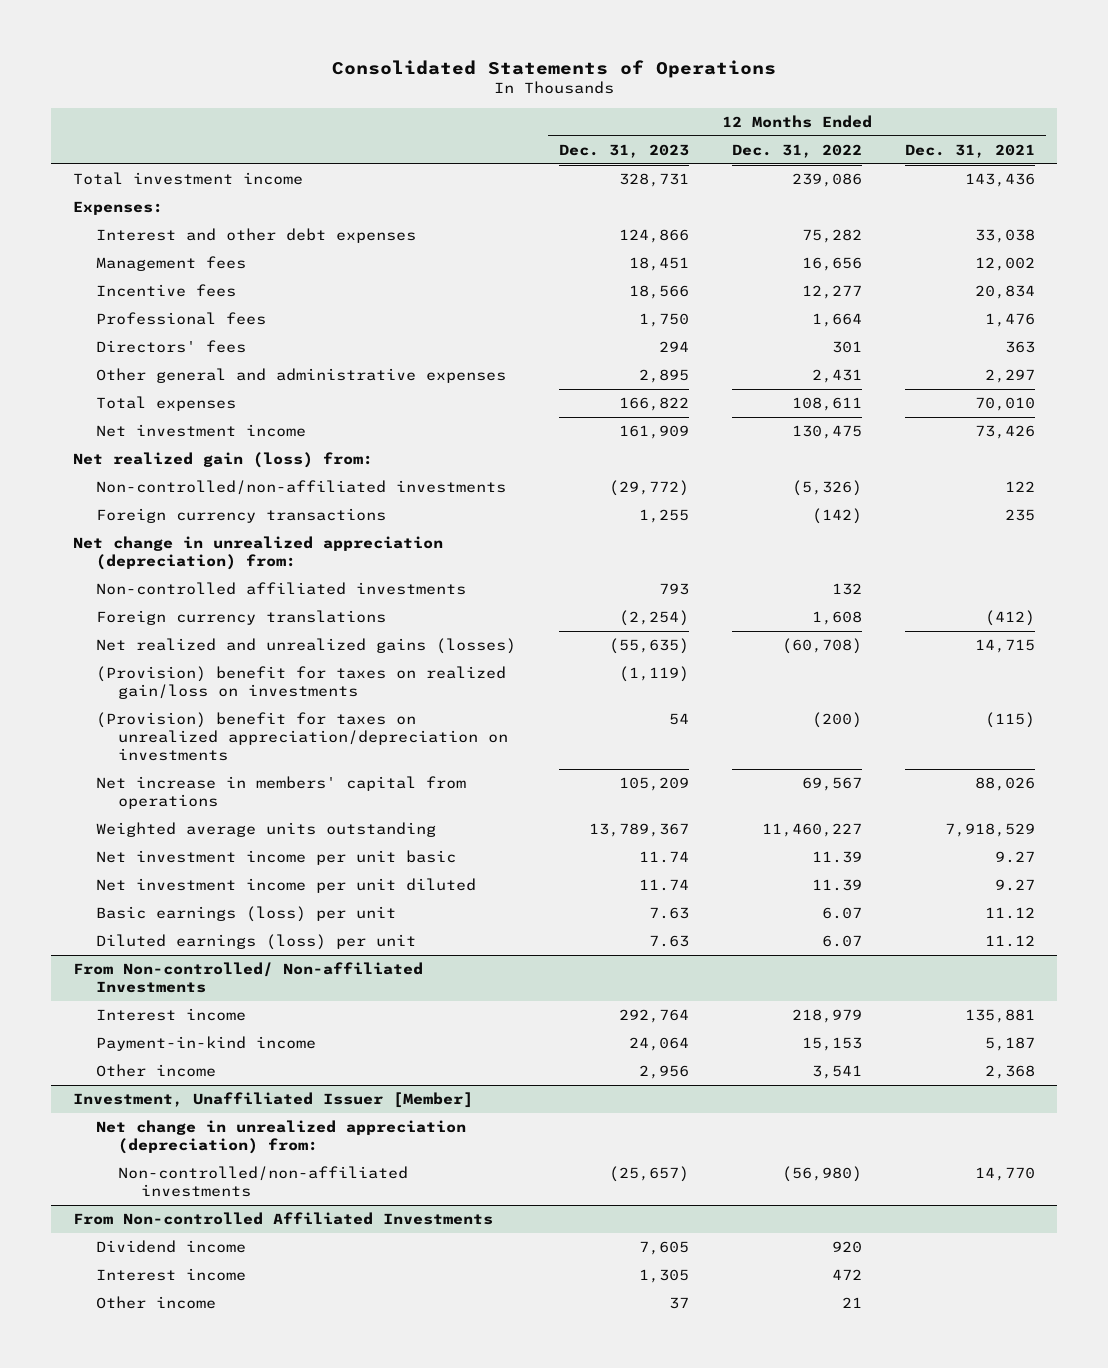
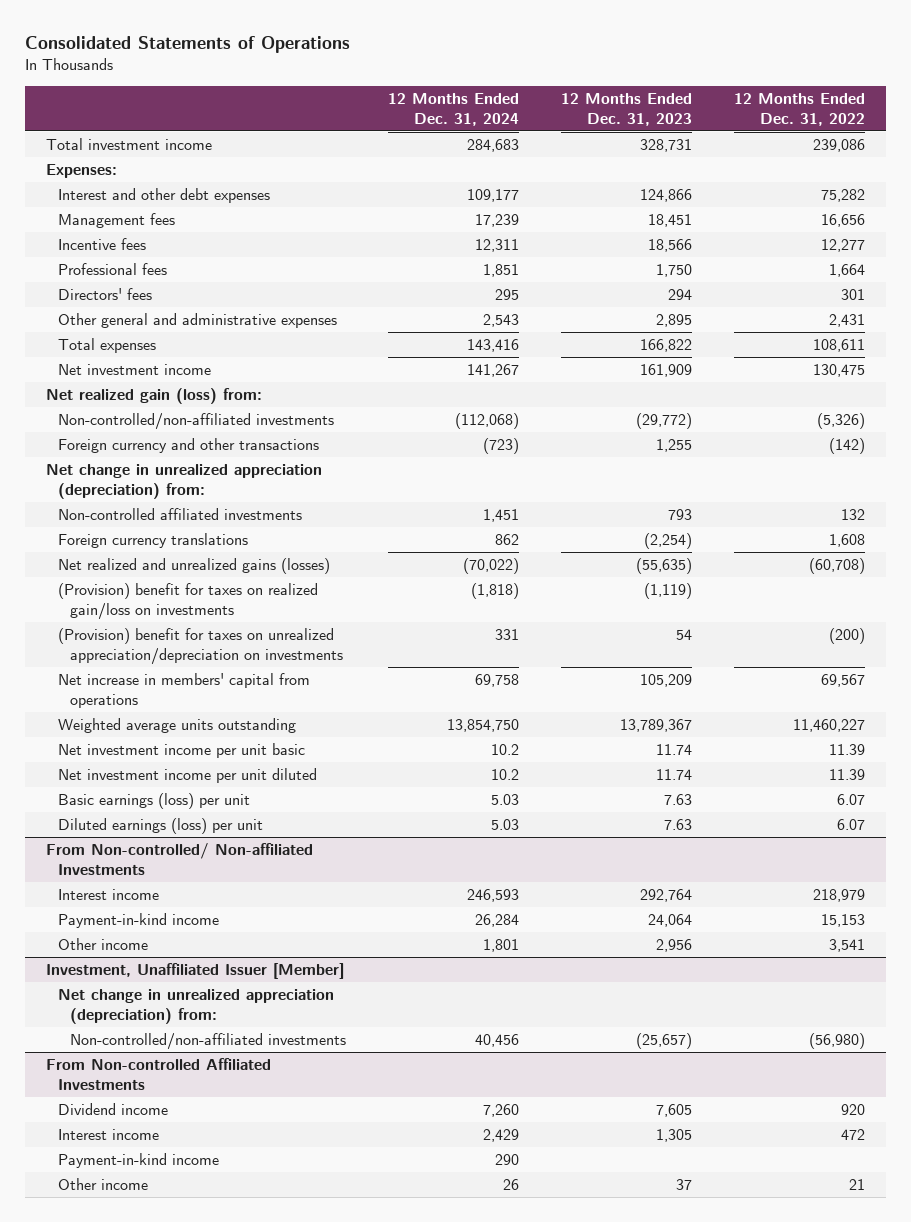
[905,143,1036,158] Dec. 31, 2021 -> none
none -> [387,92,519,126] 12 Months Ended Dec. 31, 2024
[95,508,386,524] Foreign currency transactions -> [57,437,319,453] Foreign currency and other transactions
none -> [57,1152,219,1168] Payment-in-kind income

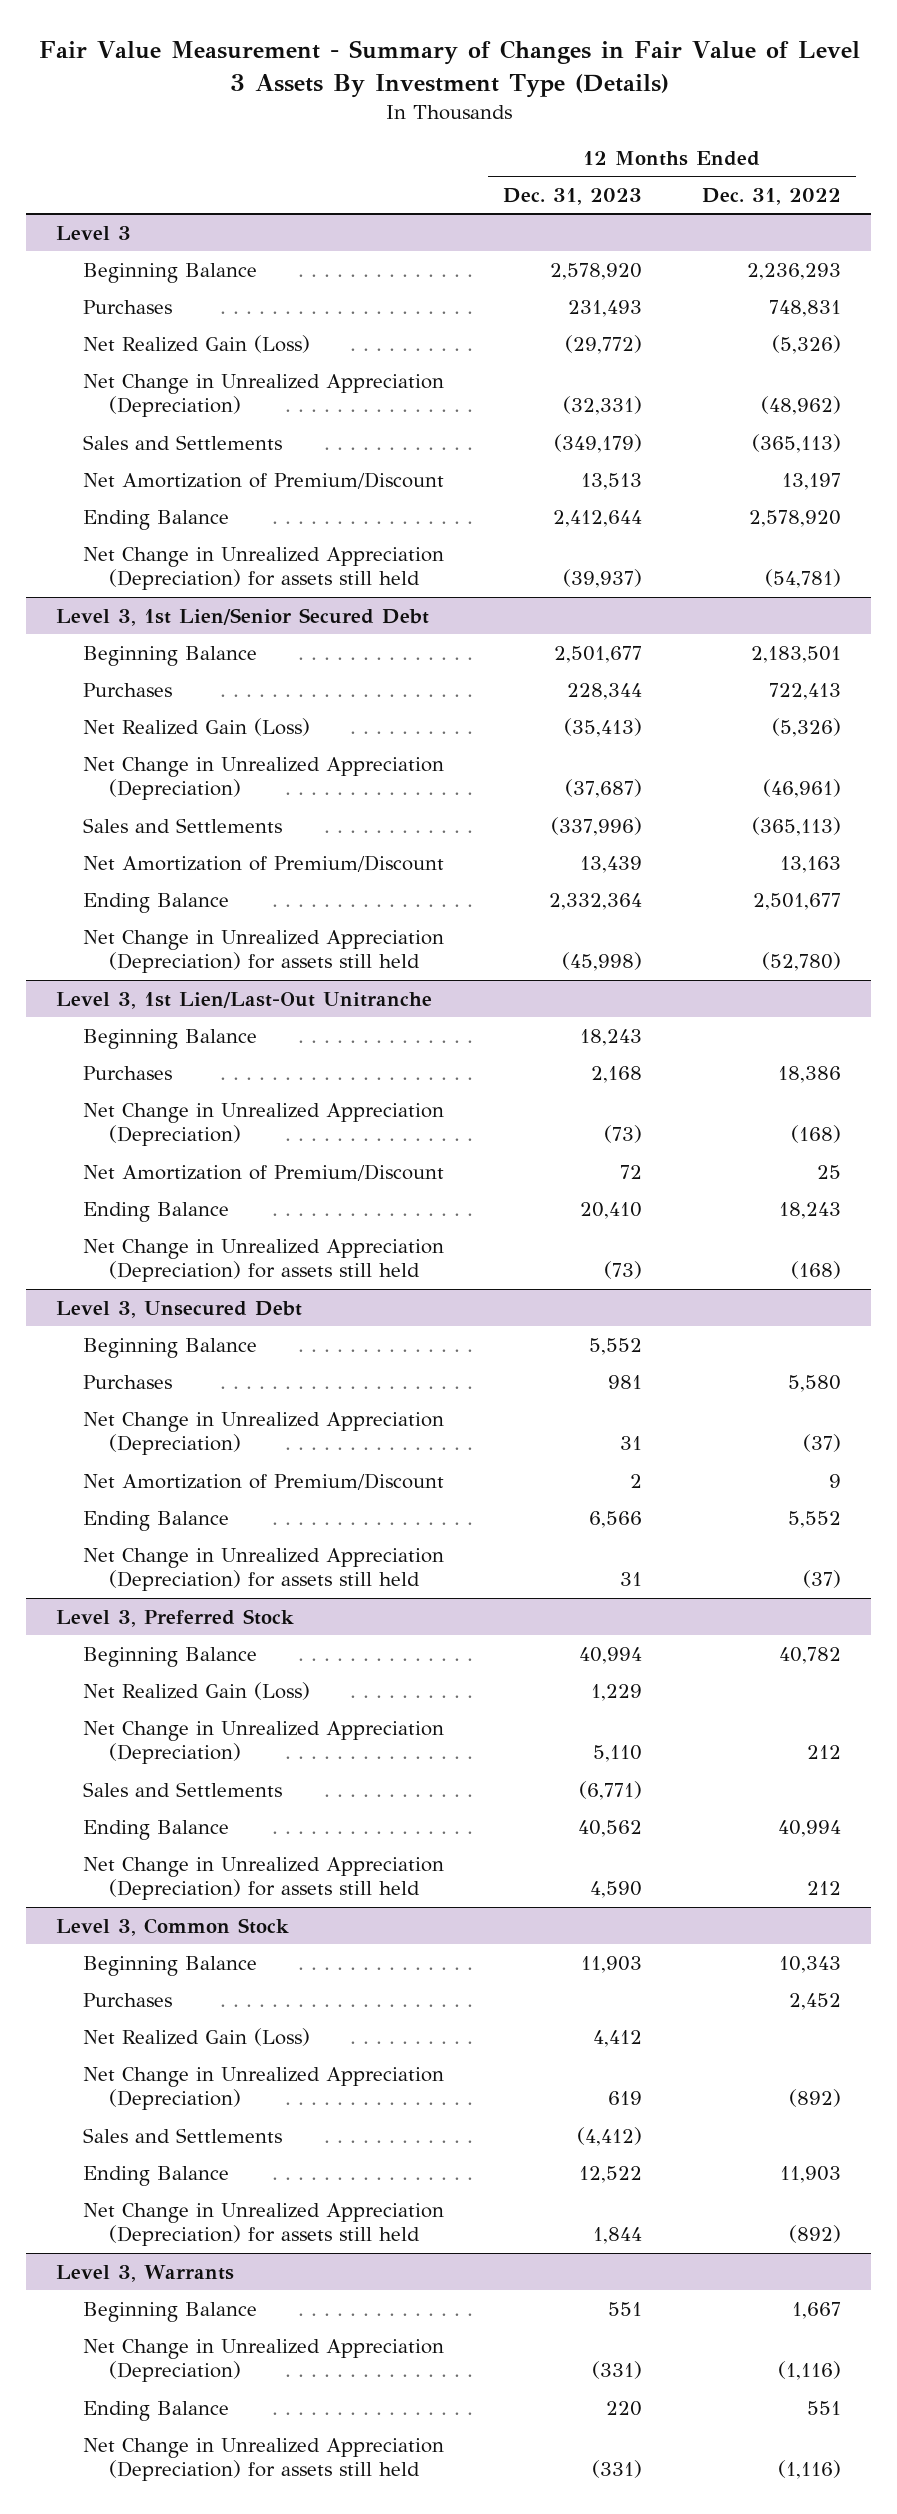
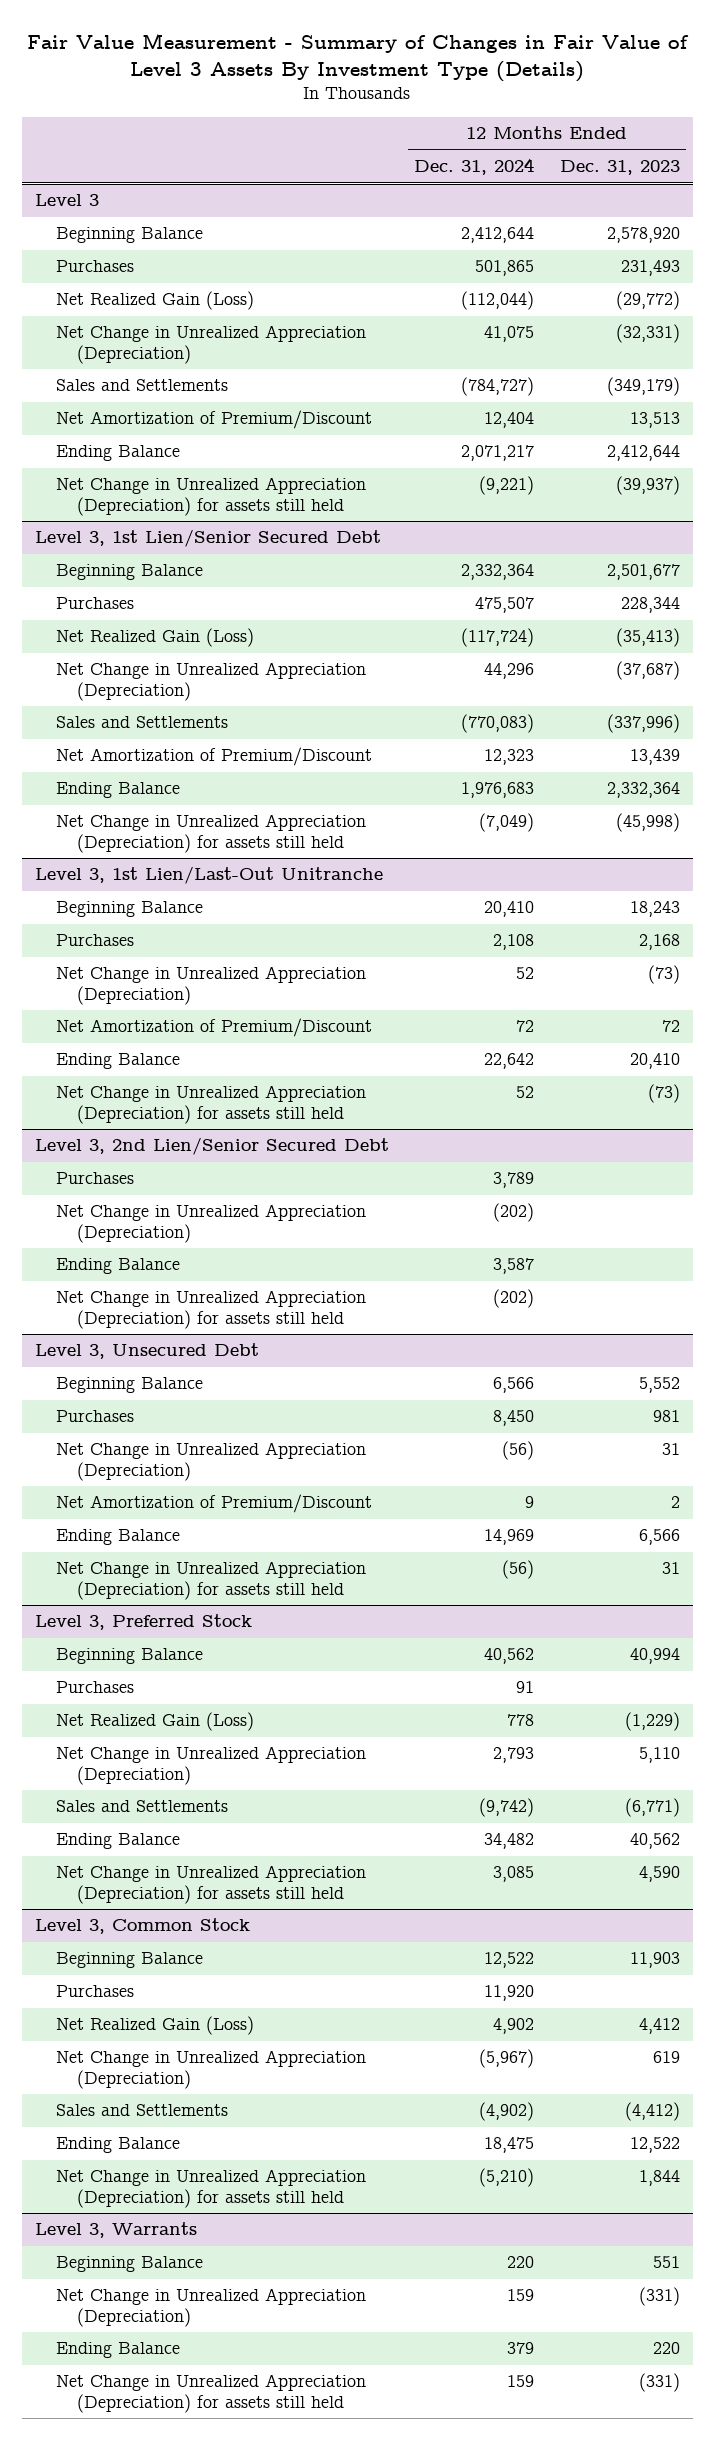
[701,188,841,206] Dec. 31, 2022 -> none
none -> [414,158,535,176] Dec. 31, 2024
none -> [35,1137,390,1156] Level 3, 2nd Lien/Senior Secured Debt
none -> [56,1172,135,1185] Purchases
none -> [56,1204,367,1243] Net Change in Unrealized Appreciation (Depreciation)
none -> [56,1258,181,1275] Ending Balance
none -> [56,1290,367,1329] Net Change in Unrealized Appreciation (Depreciation) for assets still held
none -> [56,1681,135,1694] Purchases
[591,1683,643,1701] 1,229 -> [624,1712,680,1732] (1,229)

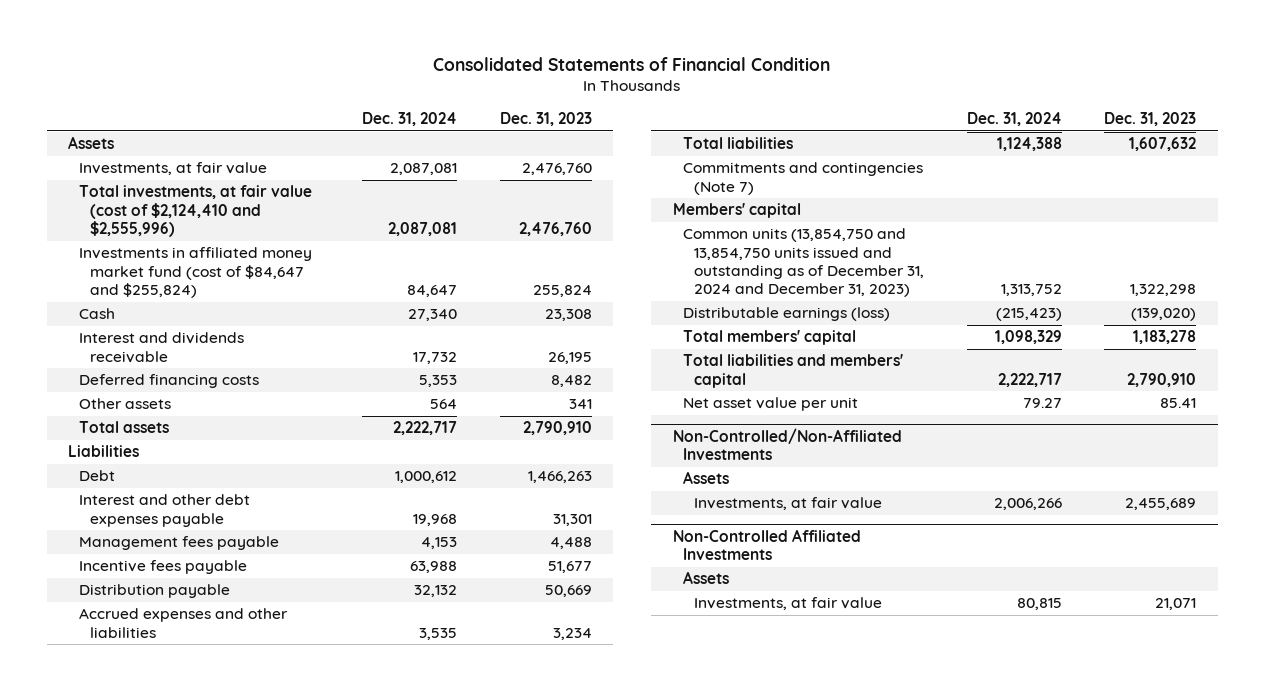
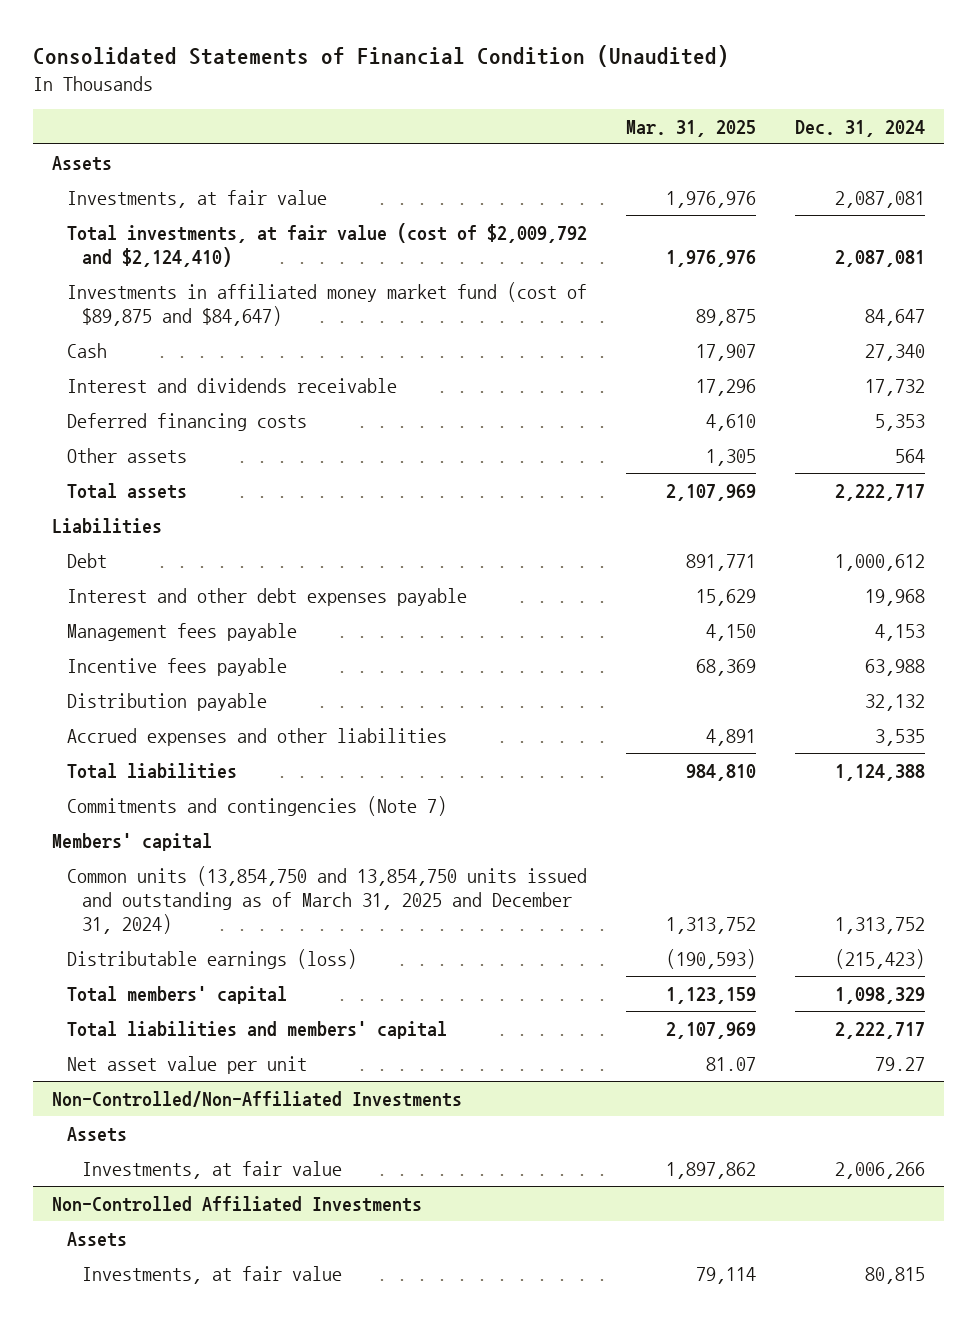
[433,56,831,71] Consolidated Statements of Financial Condition -> [32,45,729,68] Consolidated Statements of Financial Condition (Unaudited)
[499,112,592,127] Dec. 31, 2023 -> none
none -> [626,119,757,137] Mar. 31, 2025
[78,185,312,238] Total investments, at fair value (cost of $2,124,410 and $2,555,996) -> [67,222,588,267] Total investments, at fair value (cost of $2,009,792 and $2,124,410)
[78,247,312,299] Investments in affiliated money market fund (cost of $84,647 and $255,824) -> [67,281,588,326] Investments in affiliated money market fund (cost of $89,875 and $84,647)
[683,228,925,298] Common units (13,854,750 and 13,854,750 units issued and outstanding as of December 31, 2024 and December 31, 2023) -> [67,865,588,935] Common units (13,854,750 and 13,854,750 units issued and outstanding as of March 31, 2025 and December 31, 2024)

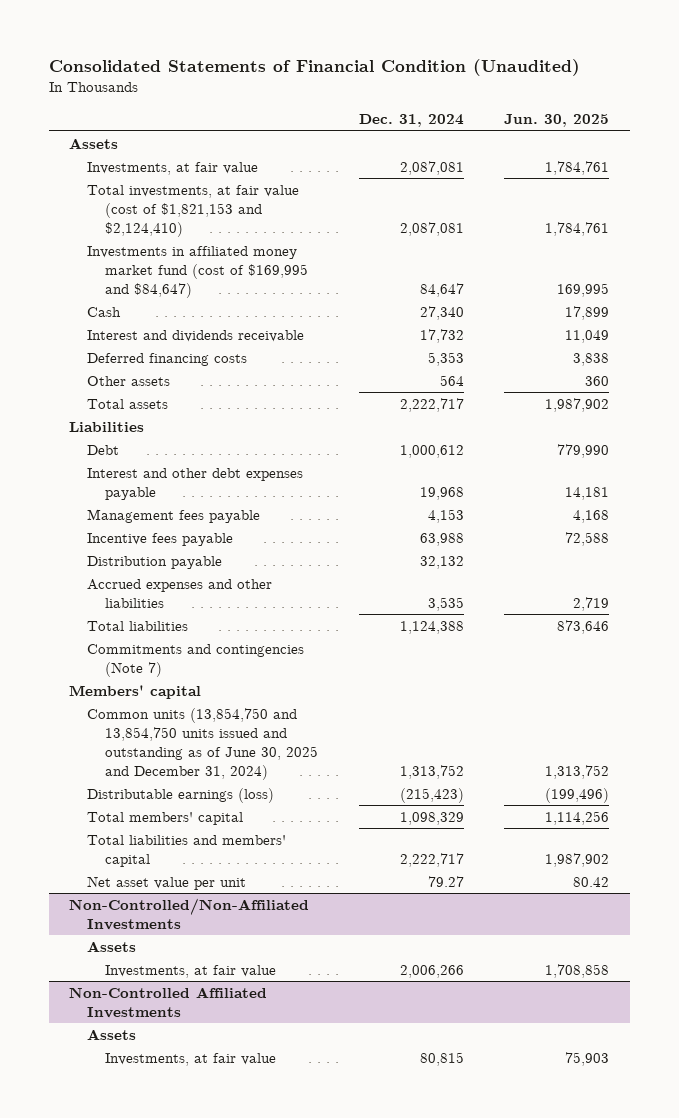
[626,119,757,137] Mar. 31, 2025 -> none
none -> [504,114,610,128] Jun. 30, 2025
[67,222,588,267] Total investments, at fair value (cost of $2,009,792 and $2,124,410) -> [87,184,300,237] Total investments, at fair value (cost of $1,821,153 and $2,124,410)
[67,281,588,326] Investments in affiliated money market fund (cost of $89,875 and $84,647) -> [87,245,309,298] Investments in affiliated money market fund (cost of $169,995 and $84,647)
[67,865,588,935] Common units (13,854,750 and 13,854,750 units issued and outstanding as of March 31, 2025 and December 31, 2024) -> [87,707,319,780] Common units (13,854,750 and 13,854,750 units issued and outstanding as of June 30, 2025 and December 31, 2024)

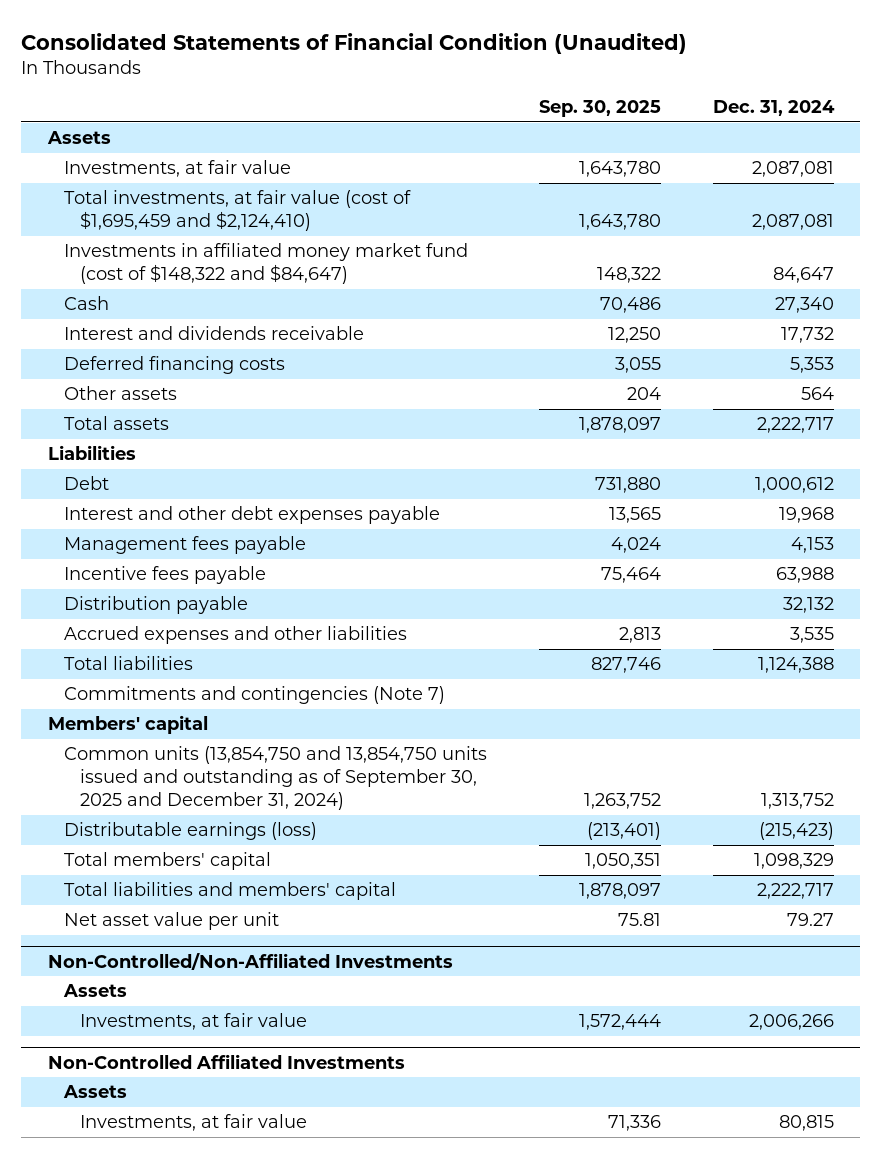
[504,114,610,128] Jun. 30, 2025 -> none
none -> [538,100,661,118] Sep. 30, 2025
[87,184,300,237] Total investments, at fair value (cost of $1,821,153 and $2,124,410) -> [63,190,411,232] Total investments, at fair value (cost of $1,695,459 and $2,124,410)
[87,245,309,298] Investments in affiliated money market fund (cost of $169,995 and $84,647) -> [63,243,468,285] Investments in affiliated money market fund (cost of $148,322 and $84,647)
[87,707,319,780] Common units (13,854,750 and 13,854,750 units issued and outstanding as of June 30, 2025 and December 31, 2024) -> [63,746,487,811] Common units (13,854,750 and 13,854,750 units issued and outstanding as of September 30, 2025 and December 31, 2024)

